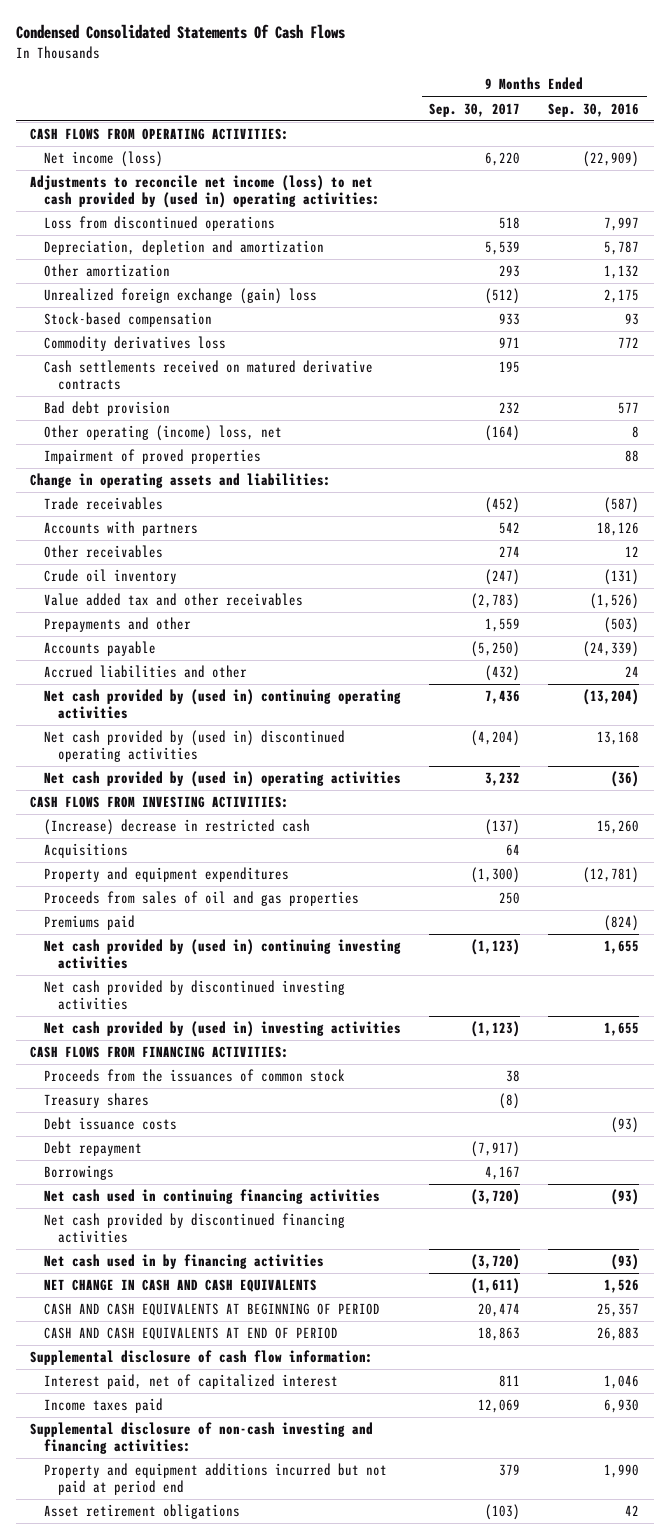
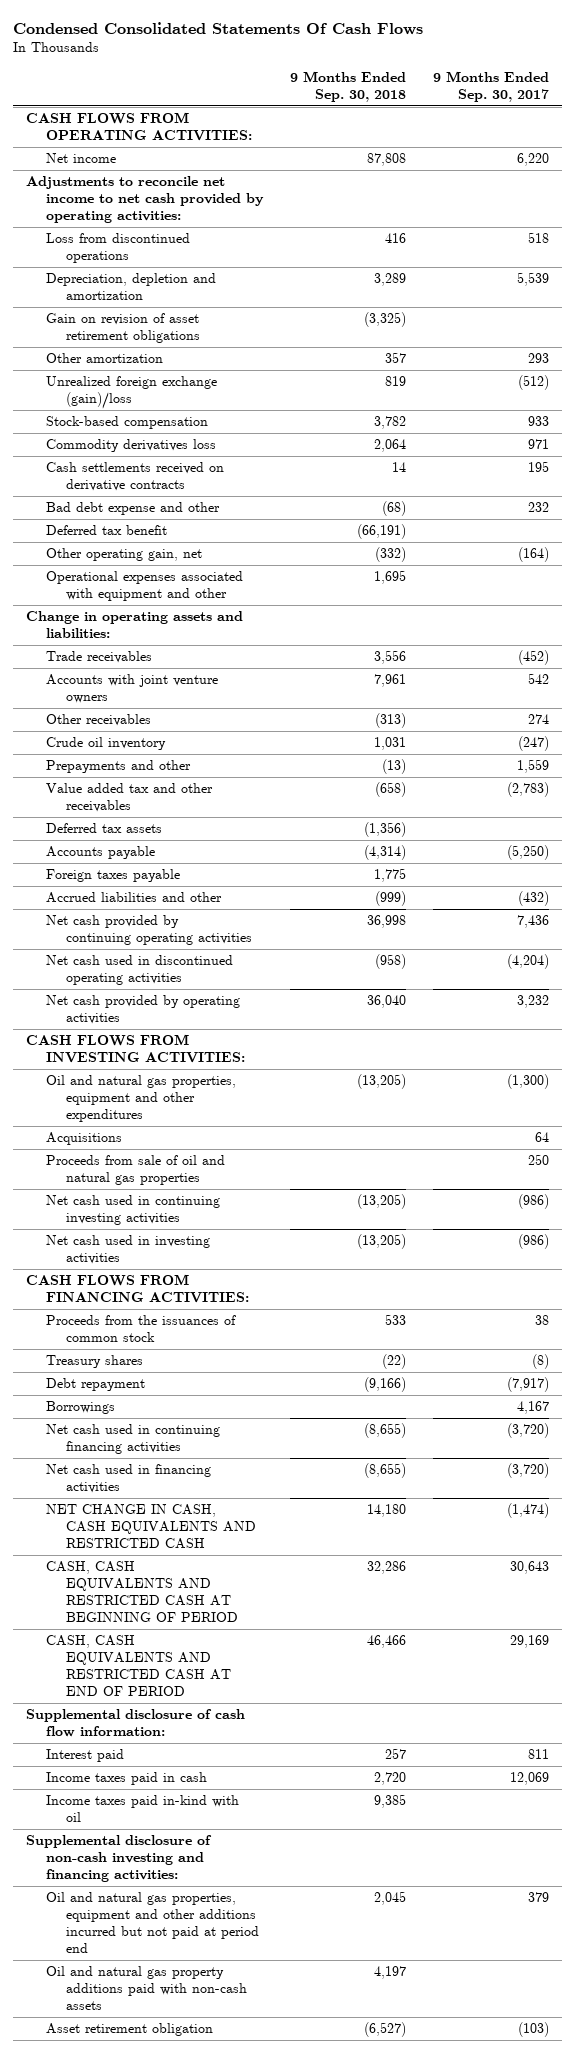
[548,102,640,117] Sep. 30, 2016 -> none
none -> [290,70,407,102] 9 Months Ended Sep. 30, 2018
[43,151,163,168] Net income (loss) -> [46,153,117,164] Net income
[29,175,380,209] Adjustments to reconcile net income (loss) to net cash provided by (used in) operating activities: -> [26,176,265,224] Adjustments to reconcile net income to net cash provided by operating activities:
none -> [46,313,201,344] Gain on revision of asset retirement obligations
[43,288,317,305] Unrealized foreign exchange (gain) loss -> [46,376,218,410] Unrealized foreign exchange (gain)/loss
[43,449,261,465] Impairment of proved properties -> none
[43,360,373,391] Cash settlements received on matured derivative contracts -> [46,462,225,492] Cash settlements received on derivative contracts
[43,401,170,417] Bad debt provision -> [46,502,221,516] Bad debt expense and other
none -> [46,525,168,536] Deferred tax benefit
[43,425,282,442] Other operating (income) loss, net -> [46,548,203,562] Other operating gain, net
none -> [46,571,244,602] Operational expenses associated with equipment and other
[43,521,198,537] Accounts with partners -> [46,674,219,704] Accounts with joint venture owners
[43,593,303,607] Value added tax and other receivables -> [46,783,214,813] Value added tax and other receivables
none -> [46,823,163,834] Deferred tax assets
none -> [46,869,181,883] Foreign taxes payable
[43,689,401,720] Net cash provided by (used in) continuing operating activities -> [46,915,253,946] Net cash provided by continuing operating activities
[43,730,345,763] Net cash provided by (used in) discontinued operating activities -> [46,955,234,986] Net cash used in discontinued operating activities
[43,771,401,788] Net cash provided by (used in) operating activities -> [46,995,241,1025] Net cash provided by operating activities
[43,819,310,836] (Increase) decrease in restricted cash -> none
none -> [46,1075,237,1123] Oil and natural gas properties, equipment and other expenditures
[43,867,289,883] Property and equipment expenditures -> none
[43,915,135,931] Premiums paid -> none
[43,980,345,1011] Net cash provided by discontinued investing activities -> none
[43,891,359,907] Proceeds from sales of oil and gas properties -> [46,1155,226,1186] Proceeds from sale of oil and natural gas properties
[43,939,401,970] Net cash provided by (used in) continuing investing activities -> [46,1195,221,1226] Net cash used in continuing investing activities
[471,939,521,956] (1,123) -> [517,1194,549,1210] (986)
[43,1021,401,1038] Net cash provided by (used in) investing activities -> [46,1235,211,1265] Net cash used in investing activities
[471,1021,521,1038] (1,123) -> [517,1234,549,1250] (986)
[43,1117,177,1131] Debt issuance costs -> none
[43,1213,345,1244] Net cash provided by discontinued financing activities -> none
[43,1254,324,1270] Net cash used in by financing activities -> [46,1464,212,1494] Net cash used in financing activities
[43,1279,317,1293] NET CHANGE IN CASH AND CASH EQUIVALENTS -> [46,1504,257,1550] NET CHANGE IN CASH, CASH EQUIVALENTS AND RESTRICTED CASH
[471,1278,521,1295] (1,611) -> [506,1503,549,1519] (1,474)
[43,1303,380,1317] CASH AND CASH EQUIVALENTS AT BEGINNING OF PERIOD -> [46,1561,239,1623] CASH, CASH EQUIVALENTS AND RESTRICTED CASH AT BEGINNING OF PERIOD
[478,1303,521,1318] 20,474 -> [509,1561,549,1575] 30,643
[43,1327,338,1341] CASH AND CASH EQUIVALENTS AT END OF PERIOD -> [46,1635,232,1697] CASH, CASH EQUIVALENTS AND RESTRICTED CASH AT END OF PERIOD
[478,1327,521,1342] 18,863 -> [509,1635,549,1649] 29,169
[43,1374,338,1390] Interest paid, net of capitalized interest -> [46,1749,125,1763] Interest paid
[43,1398,163,1414] Income taxes paid -> [46,1772,208,1786] Income taxes paid in cash
none -> [46,1795,240,1823] Income taxes paid in-kind with oil
[43,1463,387,1496] Property and equipment additions incurred but not paid at period end -> [46,1892,260,1954] Oil and natural gas properties, equipment and other additions incurred but not paid at period end
none -> [46,1966,248,2011] Oil and natural gas property additions paid with non-cash assets
[43,1504,240,1520] Asset retirement obligations -> [46,2023,214,2037] Asset retirement obligation

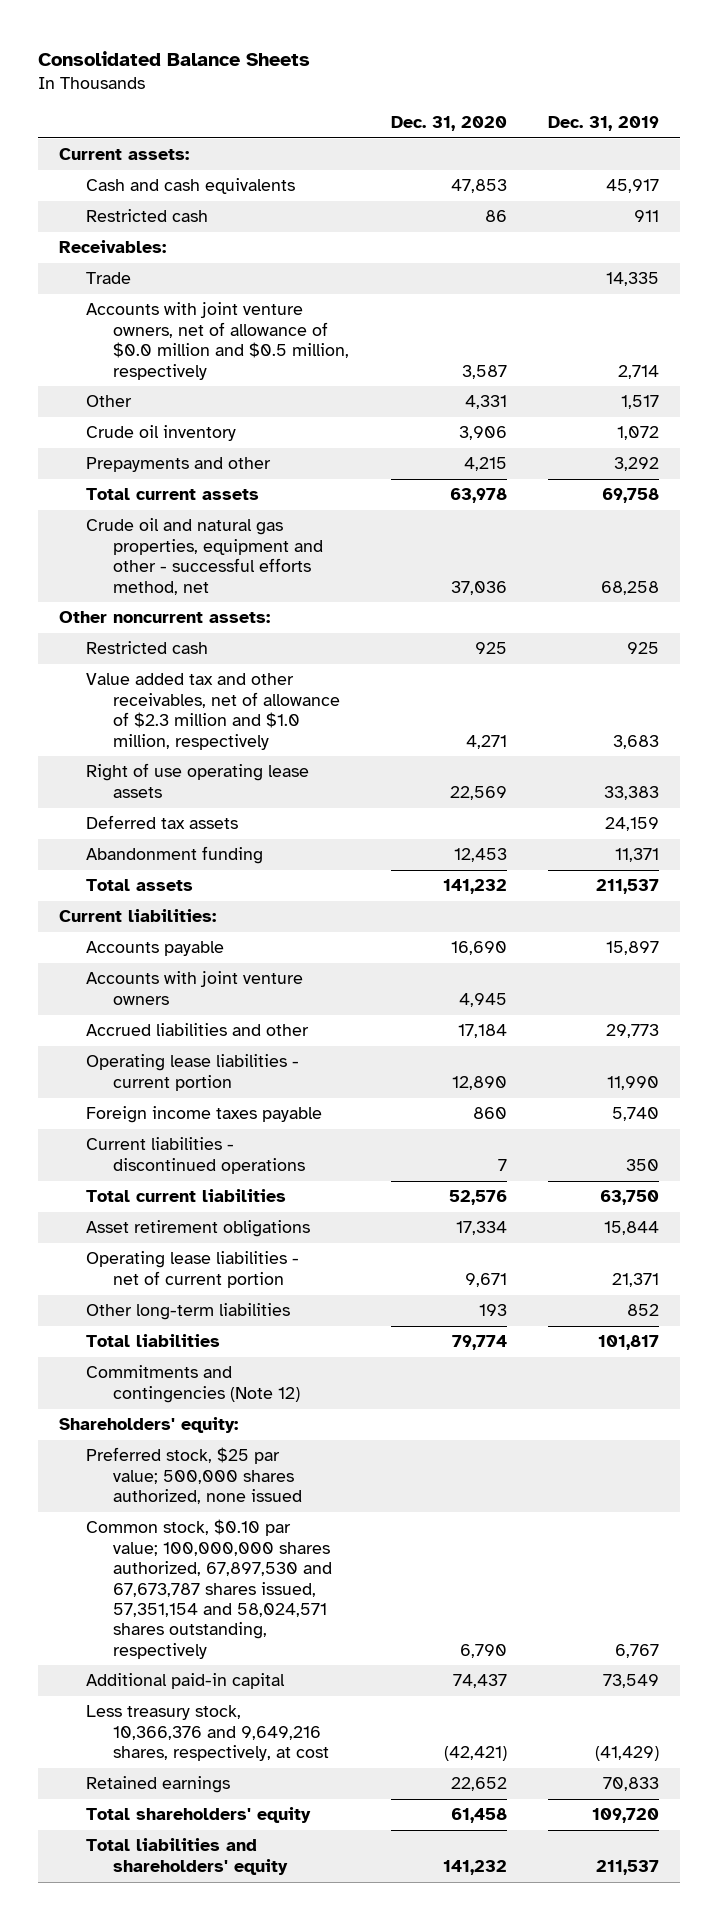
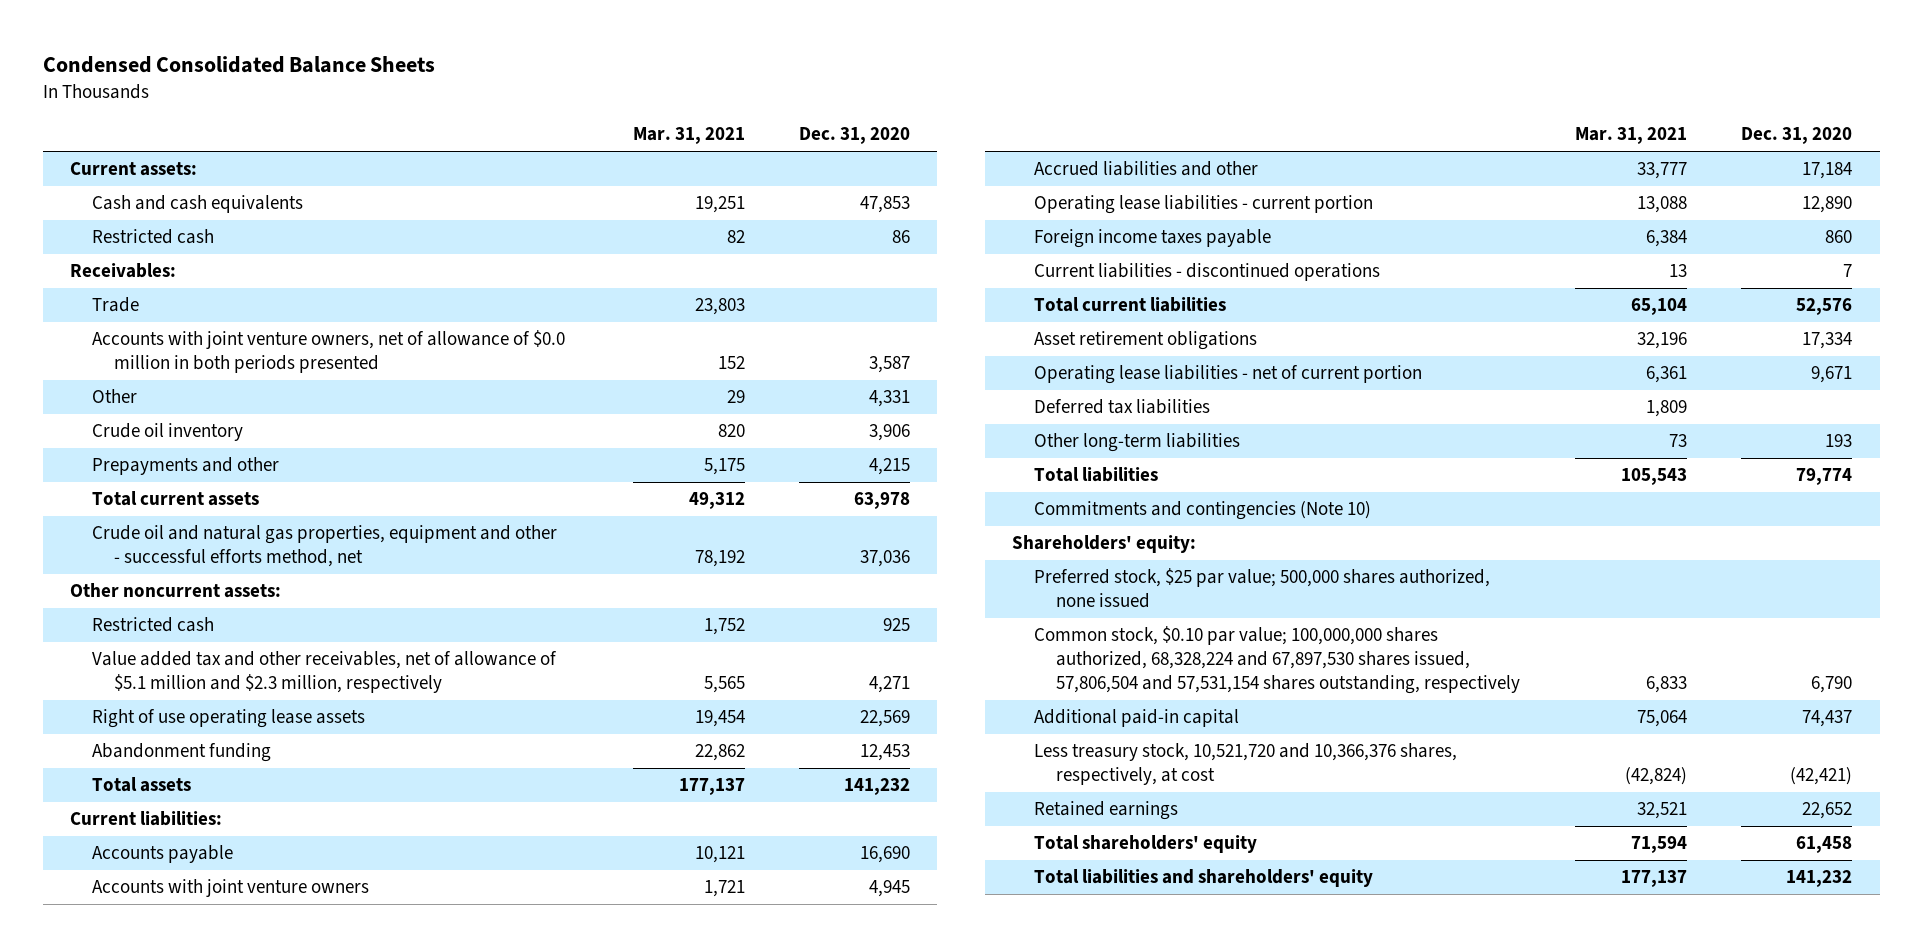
[38,50,311,66] Consolidated Balance Sheets -> [42,56,435,74] Condensed Consolidated Balance Sheets
[548,115,660,131] Dec. 31, 2019 -> none
none -> [632,127,745,145] Mar. 31, 2021
[86,302,350,380] Accounts with joint venture owners, net of allowance of $0.0 million and $0.5 million, respectively -> [91,330,565,374] Accounts with joint venture owners, net of allowance of $0.0 million in both periods presented
[86,673,341,750] Value added tax and other receivables, net of allowance of $2.3 million and $1.0 million, respectively -> [91,651,557,694] Value added tax and other receivables, net of allowance of $5.1 million and $2.3 million, respectively
[86,815,239,830] Deferred tax assets -> none
none -> [1034,399,1211,415] Deferred tax liabilities
[86,1365,301,1403] Commitments and contingencies (Note 12) -> [1034,501,1372,521] Commitments and contingencies (Note 10)
[86,1519,333,1659] Common stock, $0.10 par value; 100,000,000 shares authorized, 67,897,530 and 67,673,787 shares issued, 57,351,154 and 58,024,571 shares outstanding, respectively -> [1034,626,1521,695] Common stock, $0.10 par value; 100,000,000 shares authorized, 68,328,224 and 67,897,530 shares issued, 57,806,504 and 57,531,154 shares outstanding, respectively
[86,1705,330,1762] Less treasury stock, 10,366,376 and 9,649,216 shares, respectively, at cost -> [1034,743,1458,786] Less treasury stock, 10,521,720 and 10,366,376 shares, respectively, at cost

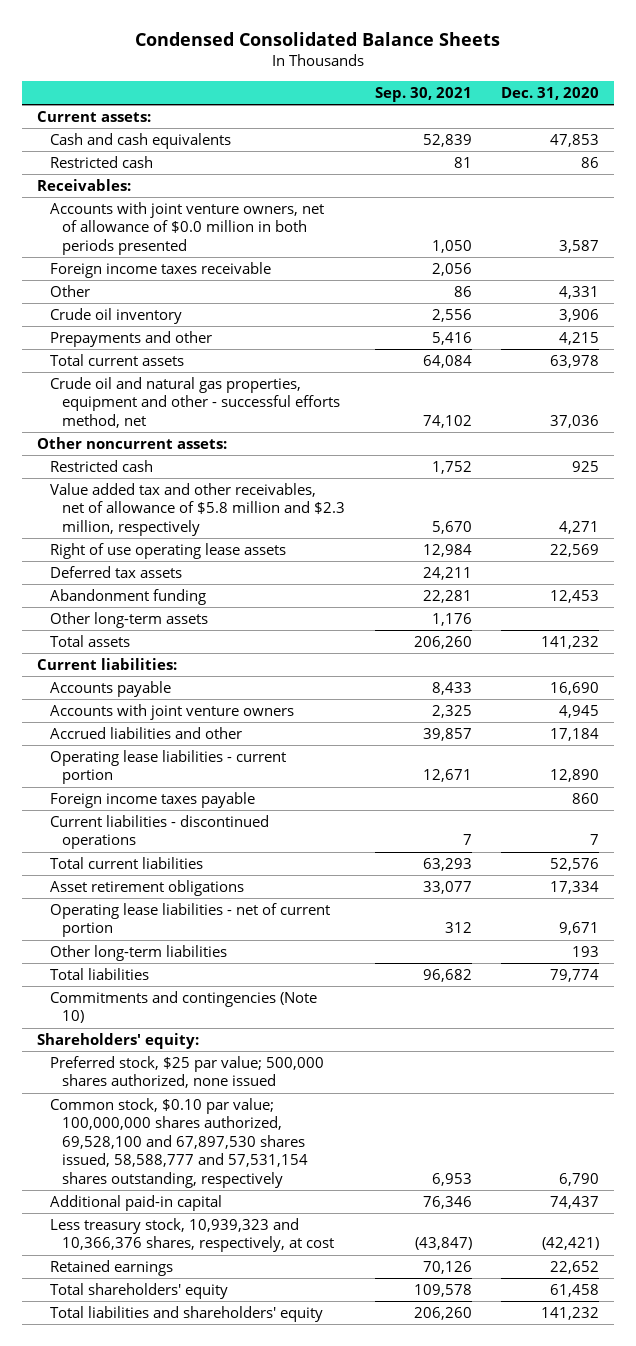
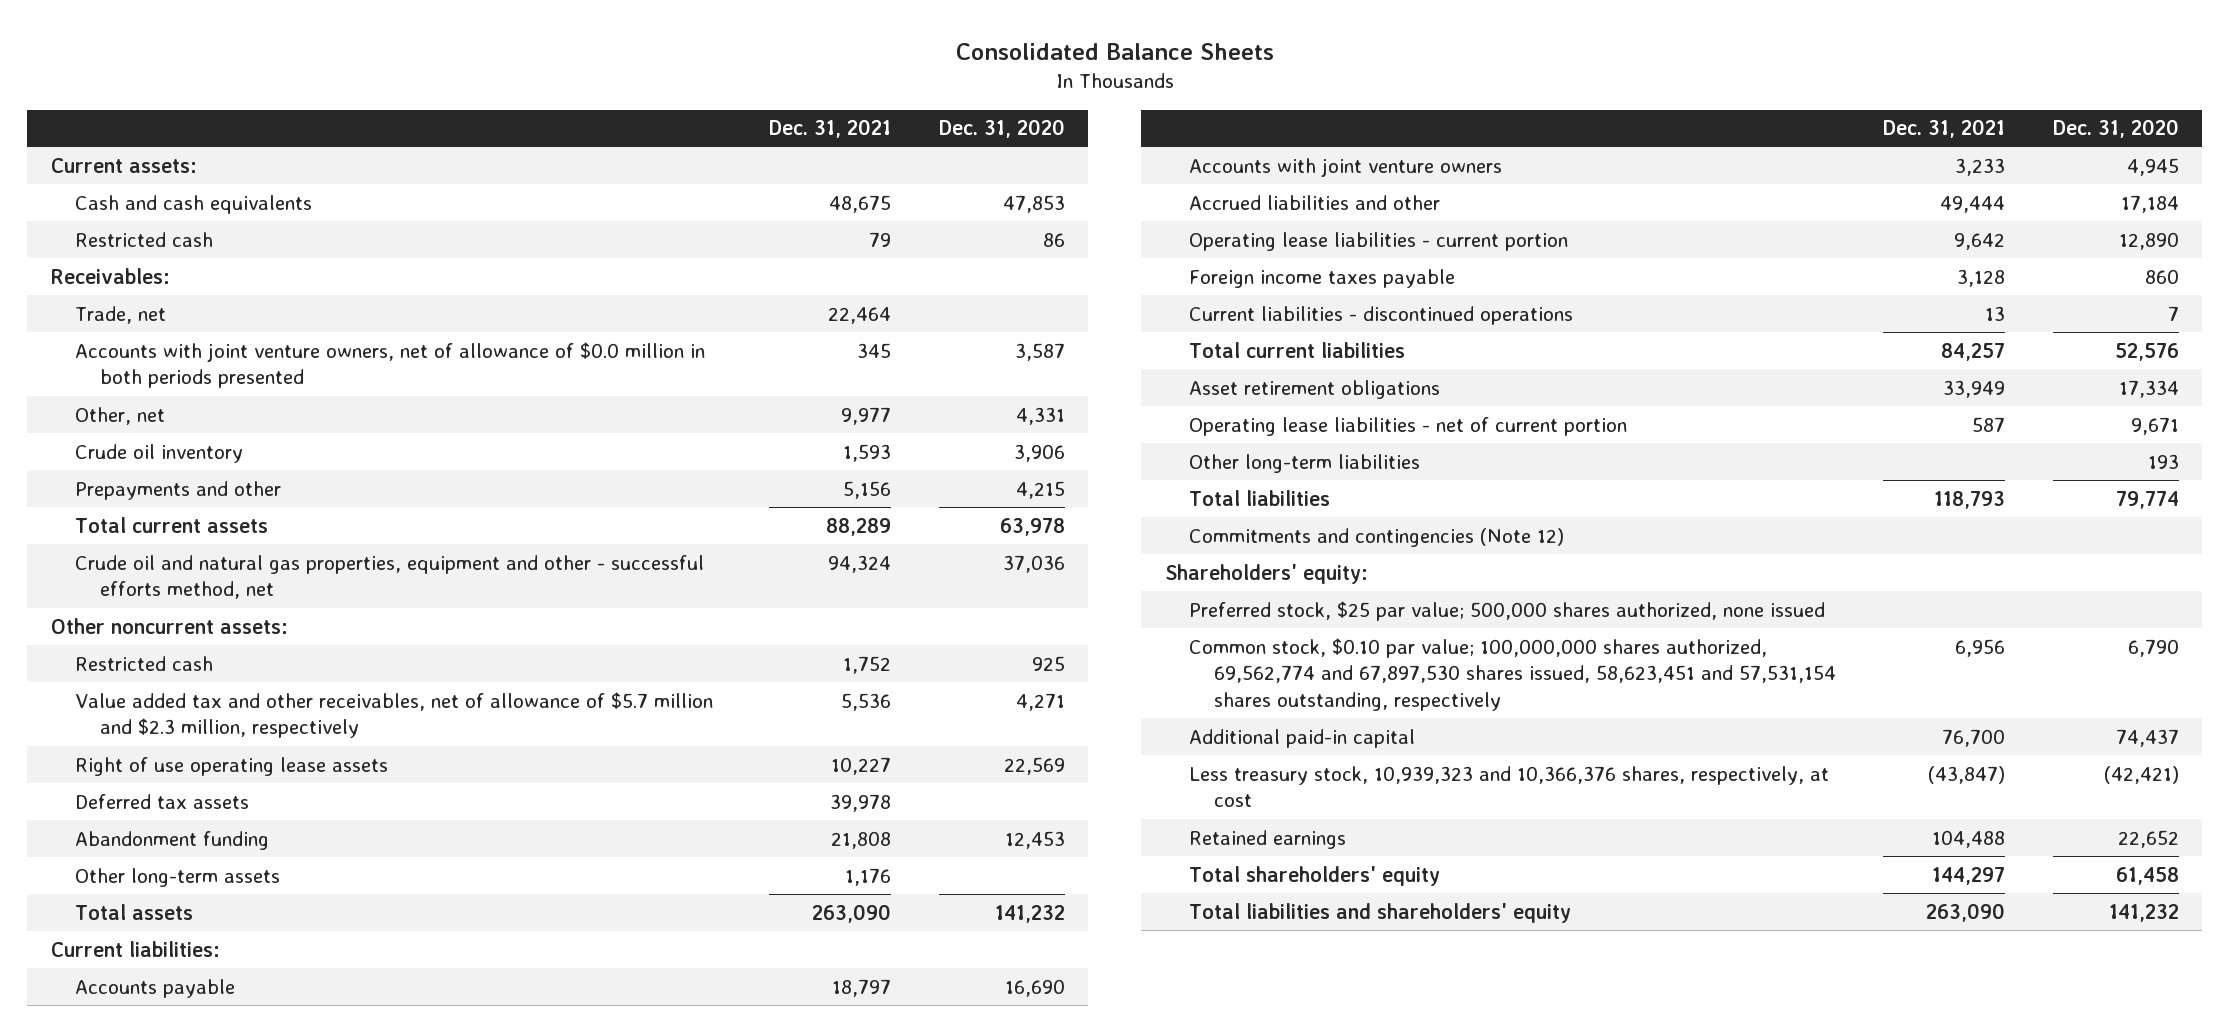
[135,31,501,46] Condensed Consolidated Balance Sheets -> [955,42,1274,60] Consolidated Balance Sheets
[374,86,472,102] Sep. 30, 2021 -> none
none -> [769,119,892,139] Dec. 31, 2021
none -> [75,305,167,324] Trade, net
[49,261,271,278] Foreign income taxes receivable -> none
[49,284,90,297] Other -> [75,406,166,425] Other, net
[49,482,346,536] Value added tax and other receivables, net of allowance of $5.8 million and $2.3 million, respectively -> [75,691,714,739] Value added tax and other receivables, net of allowance of $5.7 million and $2.3 million, respectively
[49,990,317,1024] Commitments and contingencies (Note 10) -> [1189,527,1565,547] Commitments and contingencies (Note 12)
[49,1097,309,1188] Common stock, $0.10 par value; 100,000,000 shares authorized, 69,528,100 and 67,897,530 shares issued, 58,588,777 and 57,531,154 shares outstanding, respectively -> [1189,637,1836,712] Common stock, $0.10 par value; 100,000,000 shares authorized, 69,562,774 and 67,897,530 shares issued, 58,623,451 and 57,531,154 shares outstanding, respectively

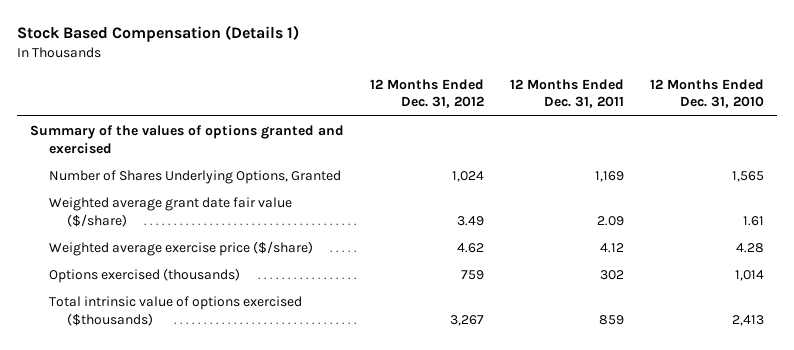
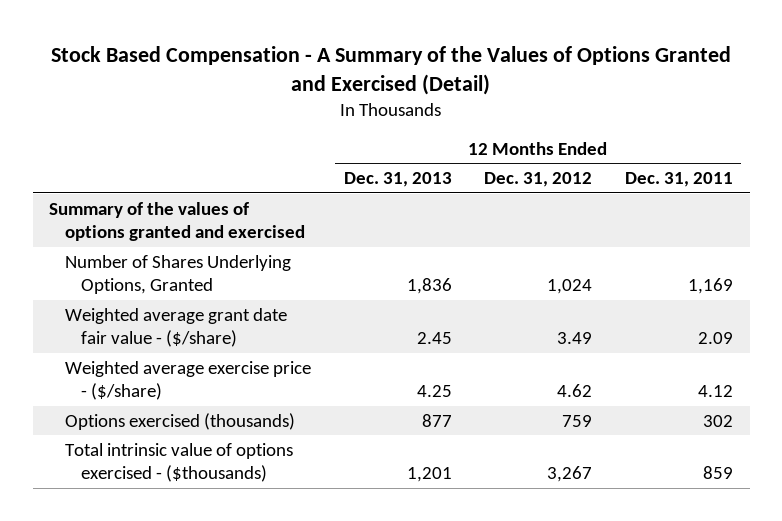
[17,25,300,43] Stock Based Compensation (Details 1) -> [51,45,732,95] Stock Based Compensation - A Summary of the Values of Options Granted and Exercised (Detail)
[649,78,764,109] 12 Months Ended Dec. 31, 2010 -> none
none -> [343,172,452,188] Dec. 31, 2013
[48,196,292,227] Weighted average grant date fair value ($/share) -> [64,307,287,348] Weighted average grant date fair value - ($/share)
[48,240,313,256] Weighted average exercise price ($/share) -> [64,360,311,401] Weighted average exercise price - ($/share)
[48,295,302,326] Total intrinsic value of options exercised ($thousands) -> [64,442,293,483] Total intrinsic value of options exercised - ($thousands)

